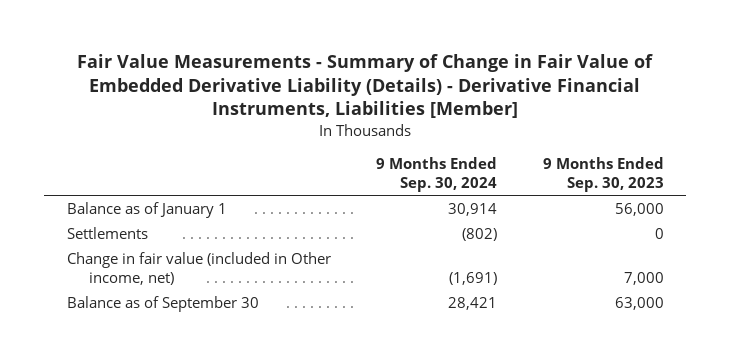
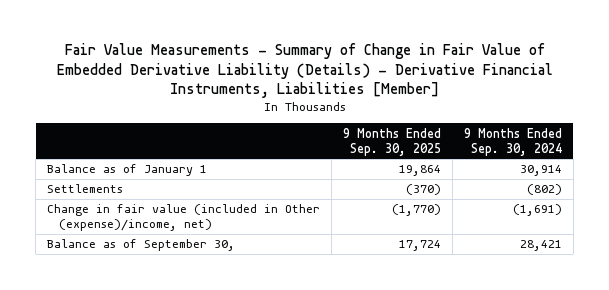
[542,156,664,193] 9 Months Ended Sep. 30, 2023 -> none
none -> [343,127,442,156] 9 Months Ended Sep. 30, 2025
[67,251,332,286] Change in fair value (included in Other income, net) -> [47,204,321,232] Change in fair value (included in Other (expense)/income, net)
[67,295,260,312] Balance as of September 30 -> [47,239,236,252] Balance as of September 30,

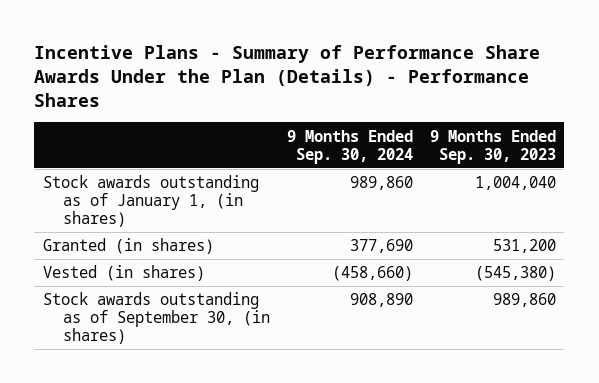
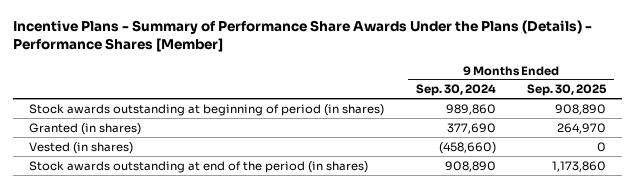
[34,44,541,107] Incentive Plans - Summary of Performance Share Awards Under the Plan (Details) - Performance Shares -> [13,20,593,53] Incentive Plans - Summary of Performance Share Awards Under the Plans (Details) - Performance Shares [Member]
[429,129,556,164] 9 Months Ended Sep. 30, 2023 -> none
none -> [527,84,608,97] Sep. 30, 2025
[42,175,259,228] Stock awards outstanding as of January 1, (in shares) -> [28,103,384,116] Stock awards outstanding at beginning of period (in shares)
[42,292,271,345] Stock awards outstanding as of September 30, (in shares) -> [28,160,368,173] Stock awards outstanding at end of the period (in shares)

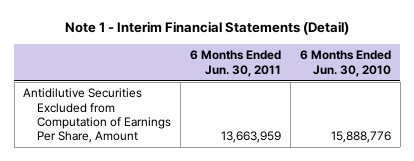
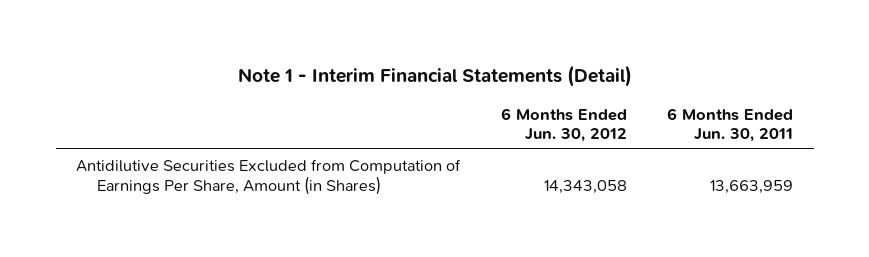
[299,50,391,77] 6 Months Ended Jun. 30, 2010 -> none
none -> [500,107,627,143] 6 Months Ended Jun. 30, 2012
[23,88,172,144] Antidilutive Securities Excluded from Computation of Earnings Per Share, Amount -> [76,159,462,195] Antidilutive Securities Excluded from Computation of Earnings Per Share, Amount (in Shares)

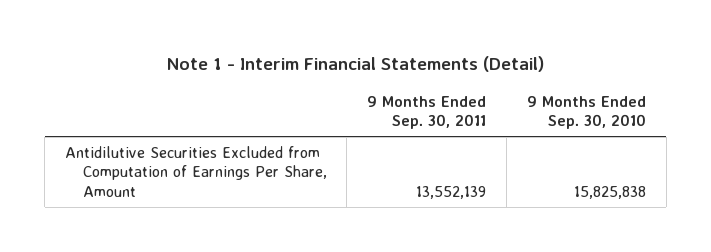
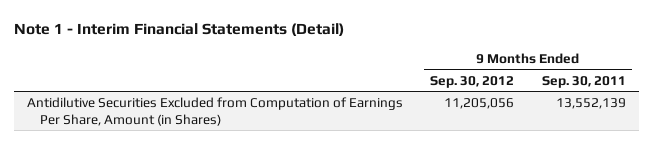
[526,95,646,129] 9 Months Ended Sep. 30, 2010 -> none
none -> [430,75,515,88] Sep. 30, 2012
[64,146,327,197] Antidilutive Securities Excluded from Computation of Earnings Per Share, Amount -> [27,97,404,126] Antidilutive Securities Excluded from Computation of Earnings Per Share, Amount (in Shares)

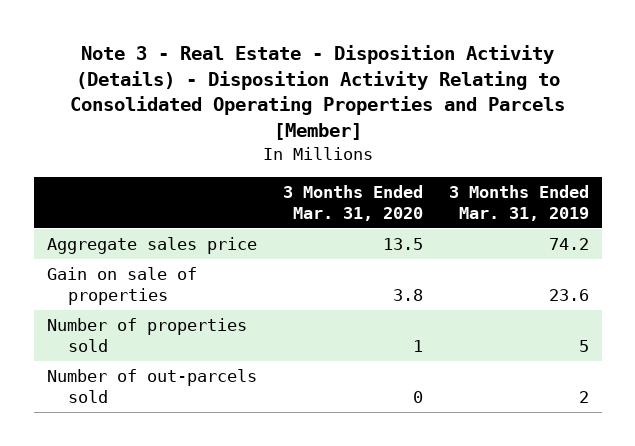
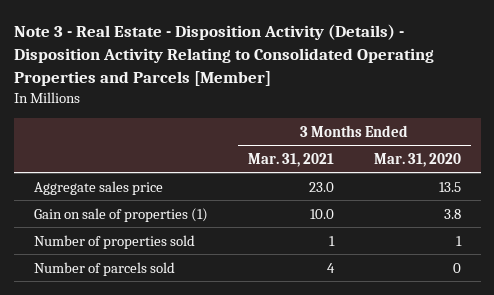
[448,185,589,221] 3 Months Ended Mar. 31, 2019 -> none
none -> [247,153,334,168] Mar. 31, 2021
[46,267,197,305] Gain on sale of properties -> [33,207,208,222] Gain on sale of properties (1)
[46,369,257,403] Number of out-parcels sold -> [33,261,175,276] Number of parcels sold

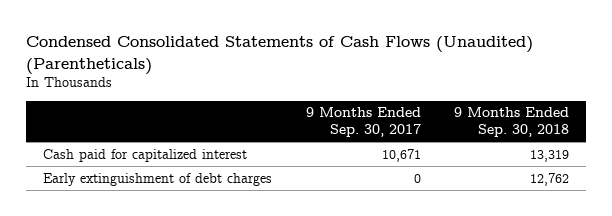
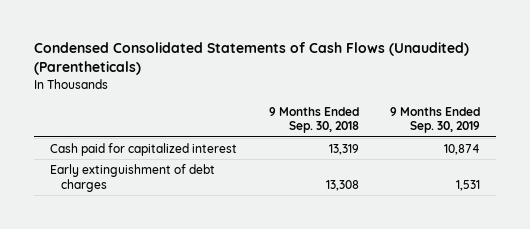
[305,107,421,138] 9 Months Ended Sep. 30, 2017 -> none
none -> [390,106,481,134] 9 Months Ended Sep. 30, 2019
[530,172,570,186] 12,762 -> [325,179,359,191] 13,308

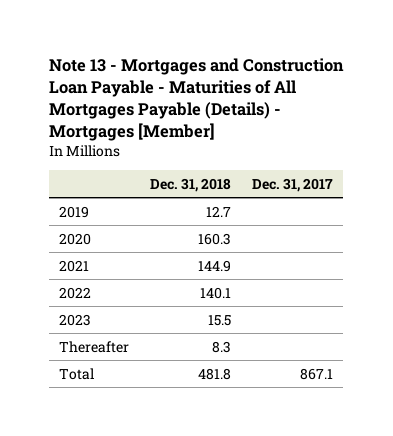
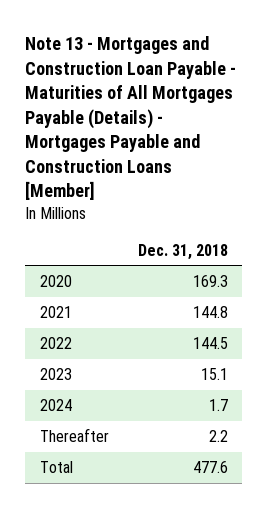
[49,58,345,141] Note 13 - Mortgages and Construction Loan Payable - Maturities of All Mortgages Payable (Details) - Mortgages [Member] -> [25,35,237,201] Note 13 - Mortgages and Construction Loan Payable - Maturities of All Mortgages Payable (Details) - Mortgages Payable and Construction Loans [Member]
[252,177,334,192] Dec. 31, 2017 -> none
[59,205,90,218] 2019 -> none
[198,232,232,245] 160.3 -> [192,275,228,288] 169.3
[198,259,232,272] 144.9 -> [192,306,228,319] 144.8
[200,286,232,299] 140.1 -> [192,337,228,350] 144.5
[208,314,232,326] 15.5 -> [200,368,228,381] 15.1
none -> [39,399,72,412] 2024
[212,340,232,353] 8.3 -> [208,430,228,443] 2.2
[198,367,232,380] 481.8 -> [192,461,228,474] 477.6

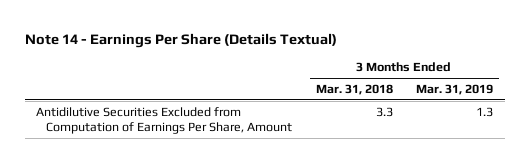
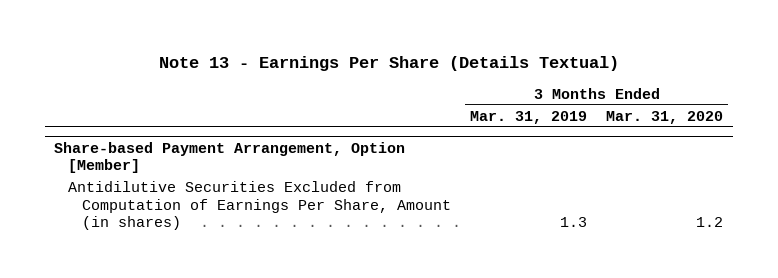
[24,32,337,48] Note 14 - Earnings Per Share (Details Textual) -> [158,56,619,72] Note 13 - Earnings Per Share (Details Textual)
[315,84,393,96] Mar. 31, 2018 -> none
none -> [606,110,724,124] Mar. 31, 2020
none -> [54,141,406,174] Share-based Payment Arrangement, Option [Member]
[36,106,293,134] Antidilutive Securities Excluded from Computation of Earnings Per Share, Amount -> [68,180,452,231] Antidilutive Securities Excluded from Computation of Earnings Per Share, Amount (in shares)

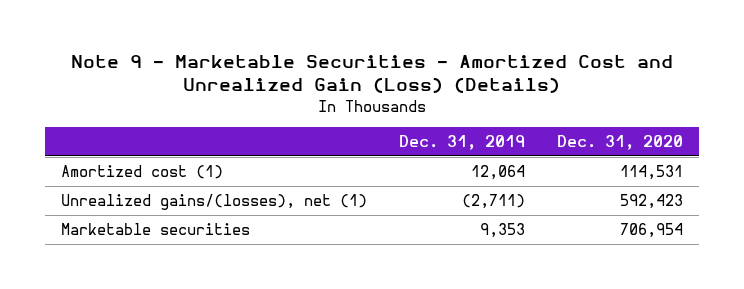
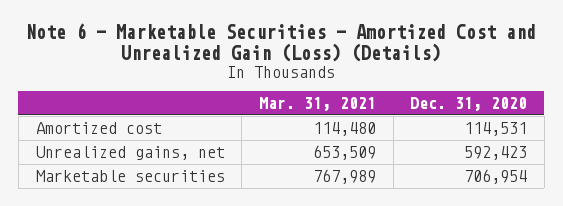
[70,54,673,94] Note 9 - Marketable Securities - Amortized Cost and Unrealized Gain (Loss) (Details) -> [26,23,537,62] Note 6 - Marketable Securities - Amortized Cost and Unrealized Gain (Loss) (Details)
[398,134,525,150] Dec. 31, 2019 -> none
none -> [258,97,376,112] Mar. 31, 2021
[60,165,223,180] Amortized cost (1) -> [35,121,162,134] Amortized cost
[60,194,367,211] Unrealized gains/(losses), net (1) -> [35,145,225,160] Unrealized gains, net

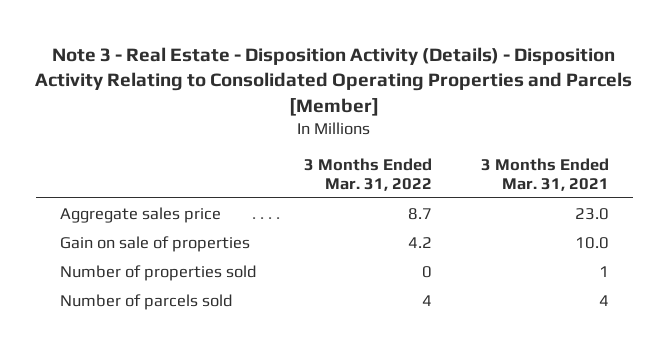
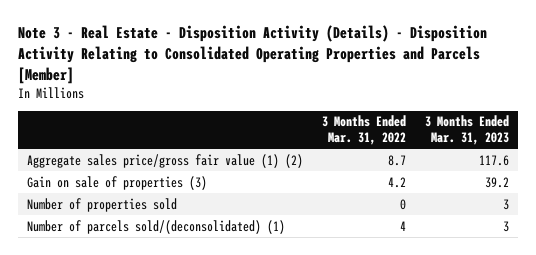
[480,157,609,191] 3 Months Ended Mar. 31, 2021 -> none
none -> [424,115,509,145] 3 Months Ended Mar. 31, 2023
[60,206,222,223] Aggregate sales price -> [27,153,304,168] Aggregate sales price/gross fair value (1) (2)
[60,235,251,252] Gain on sale of properties -> [27,175,208,190] Gain on sale of properties (3)
[60,293,233,310] Number of parcels sold -> [27,219,286,234] Number of parcels sold/(deconsolidated) (1)

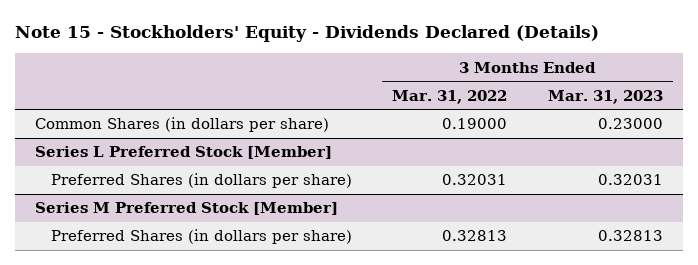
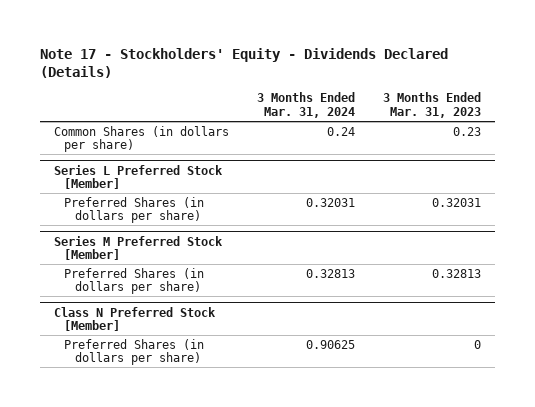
[15,25,600,43] Note 15 - Stockholders' Equity - Dividends Declared (Details) -> [40,47,449,78] Note 17 - Stockholders' Equity - Dividends Declared (Details)
[392,89,508,104] Mar. 31, 2022 -> none
none -> [257,92,356,119] 3 Months Ended Mar. 31, 2024
[597,118,663,130] 0.23000 -> [453,126,482,136] 0.23
none -> [54,306,217,332] Class N Preferred Stock [Member]
none -> [64,338,205,366] Preferred Shares (in dollars per share)

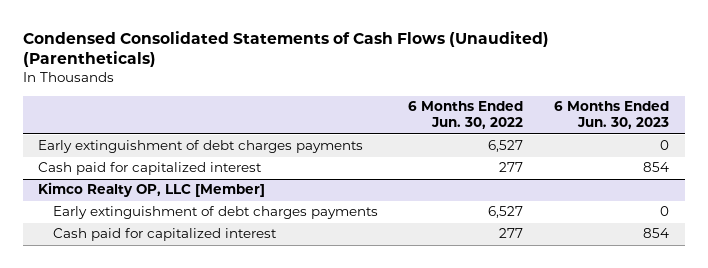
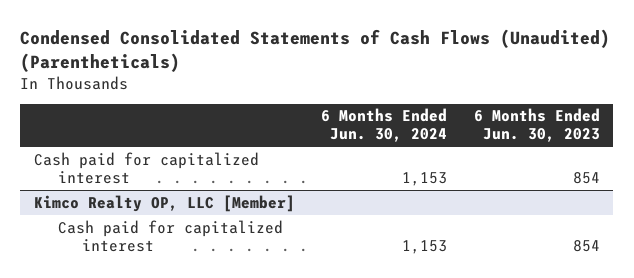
[408,101,524,130] 6 Months Ended Jun. 30, 2022 -> none
none -> [321,108,448,143] 6 Months Ended Jun. 30, 2024
[38,140,364,154] Early extinguishment of debt charges payments -> none
[52,206,378,220] Early extinguishment of debt charges payments -> none

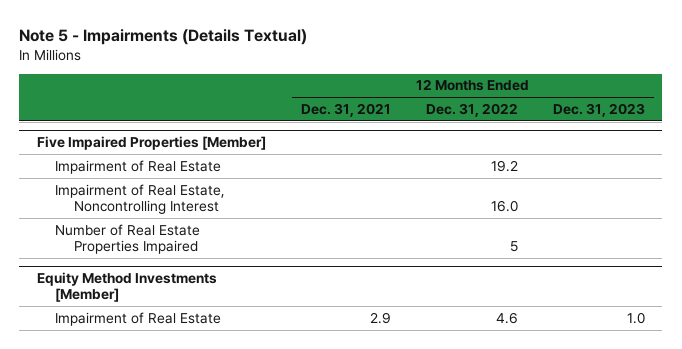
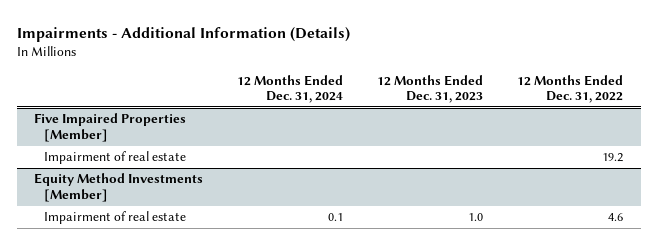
[19,28,308,45] Note 5 - Impairments (Details Textual) -> [17,26,351,42] Impairments - Additional Information (Details)
[300,102,391,117] Dec. 31, 2021 -> none
none -> [237,74,344,103] 12 Months Ended Dec. 31, 2024
[55,183,226,215] Impairment of Real Estate, Noncontrolling Interest -> none
[55,223,201,255] Number of Real Estate Properties Impaired -> none
[55,159,222,174] Impairment of Real Estate -> [43,151,186,165] Impairment of real estate
[55,311,222,326] Impairment of Real Estate -> [43,211,186,225] Impairment of real estate

